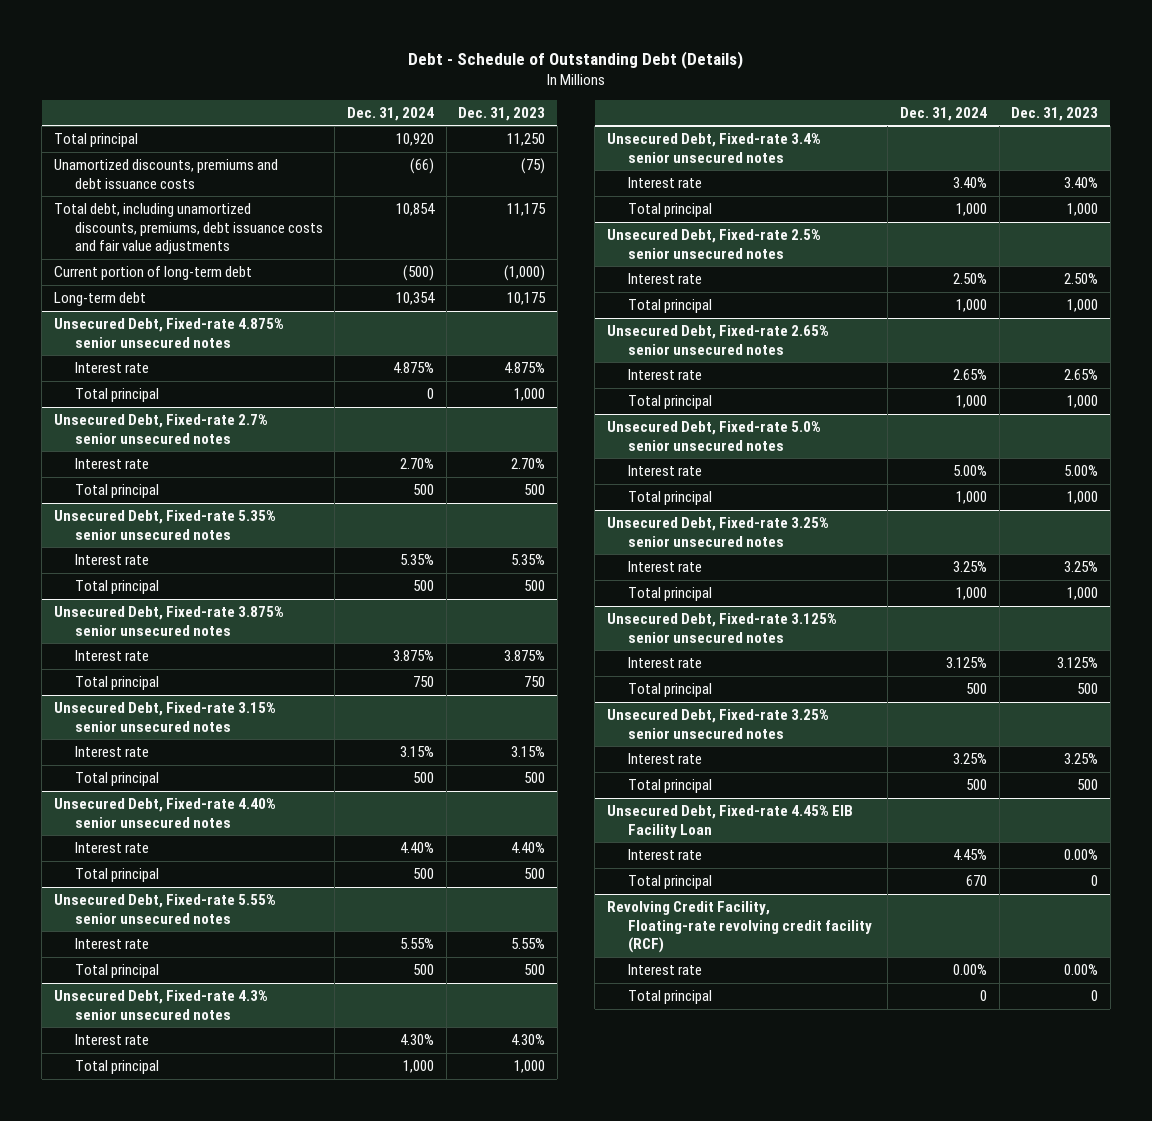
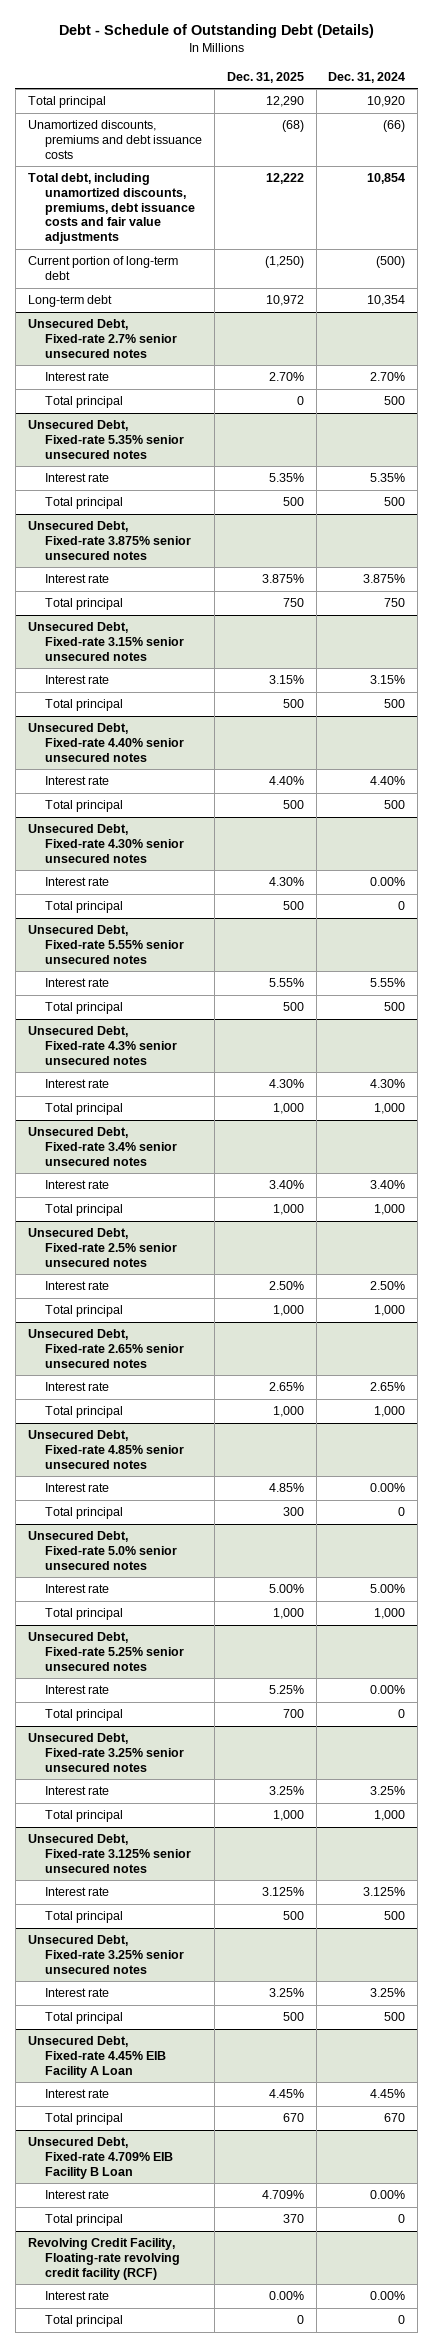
[458,106,546,121] Dec. 31, 2023 -> none
none -> [226,71,304,83] Dec. 31, 2025
[53,318,284,348] Unsecured Debt, Fixed-rate 4.875% senior unsecured notes -> none
[74,362,149,374] Interest rate -> none
[74,388,159,403] Total principal -> none
none -> [27,824,184,863] Unsecured Debt, Fixed-rate 4.30% senior unsecured notes
none -> [44,877,109,887] Interest rate
none -> [44,901,123,914] Total principal
none -> [27,1430,184,1469] Unsecured Debt, Fixed-rate 4.85% senior unsecured notes
none -> [44,1483,109,1493] Interest rate
none -> [44,1507,123,1520] Total principal
none -> [27,1632,184,1671] Unsecured Debt, Fixed-rate 5.25% senior unsecured notes
none -> [44,1685,109,1695] Interest rate
none -> [44,1709,123,1722] Total principal
[606,805,853,838] Unsecured Debt, Fixed-rate 4.45% EIB Facility Loan -> [27,2036,166,2078] Unsecured Debt, Fixed-rate 4.45% EIB Facility A Loan
none -> [27,2137,173,2179] Unsecured Debt, Fixed-rate 4.709% EIB Facility B Loan
none -> [44,2190,109,2200] Interest rate
none -> [44,2214,123,2227] Total principal

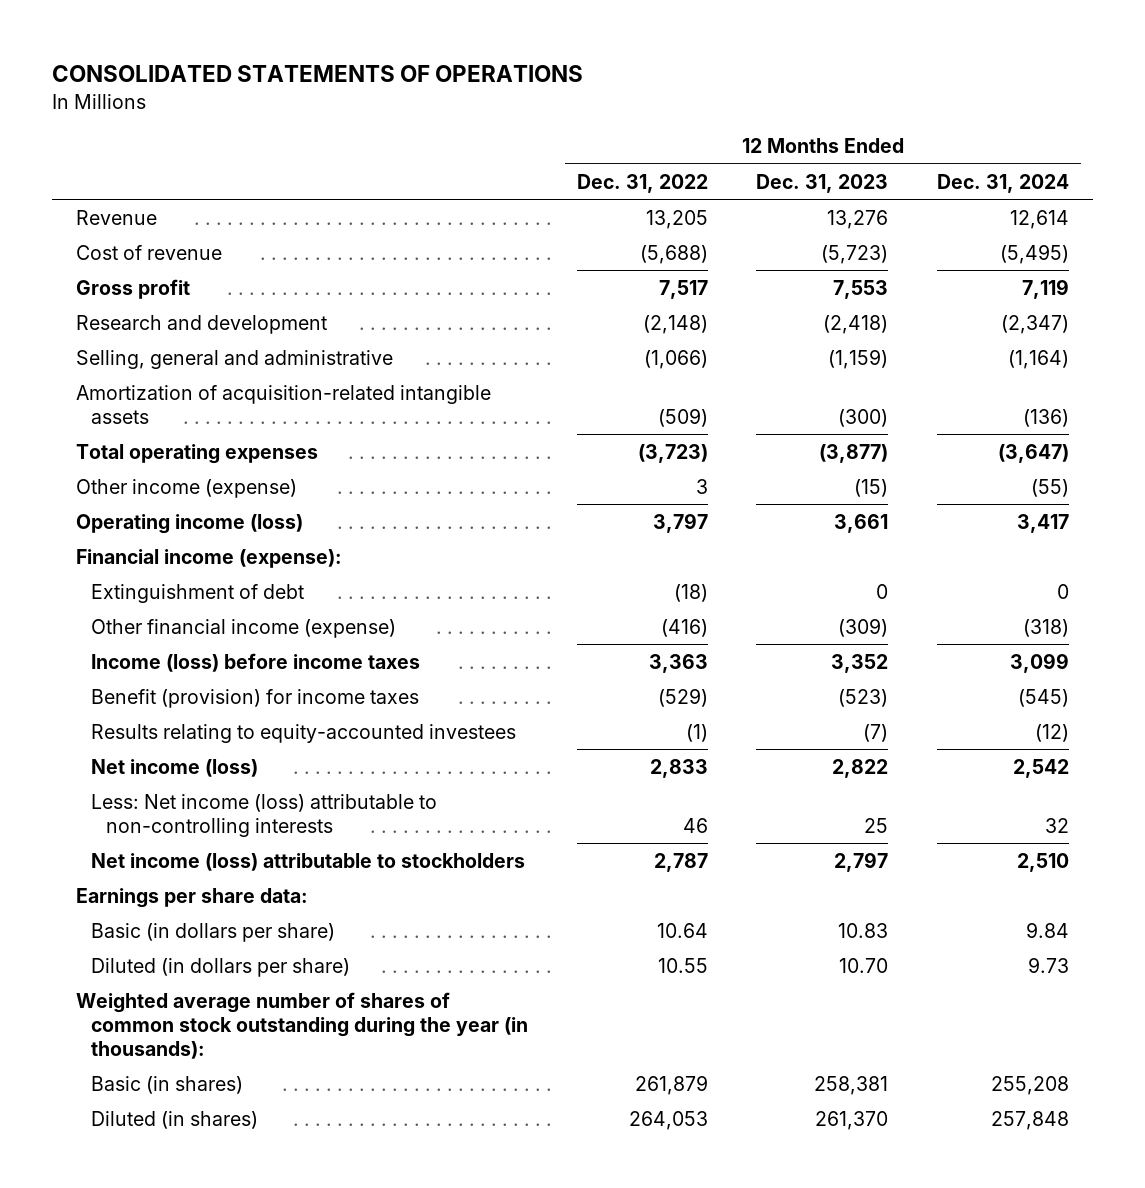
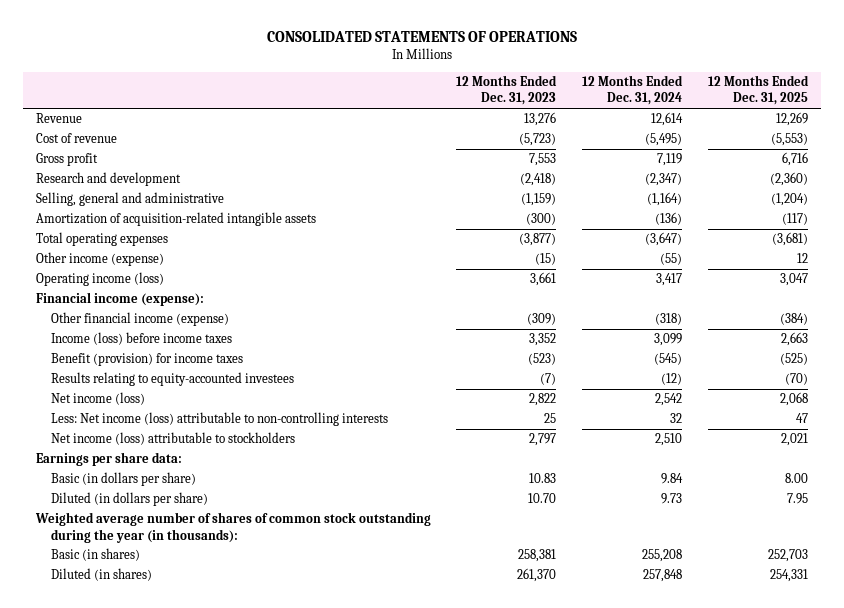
[576,173,708,193] Dec. 31, 2022 -> none
none -> [708,75,810,106] 12 Months Ended Dec. 31, 2025
[91,583,305,603] Extinguishment of debt -> none

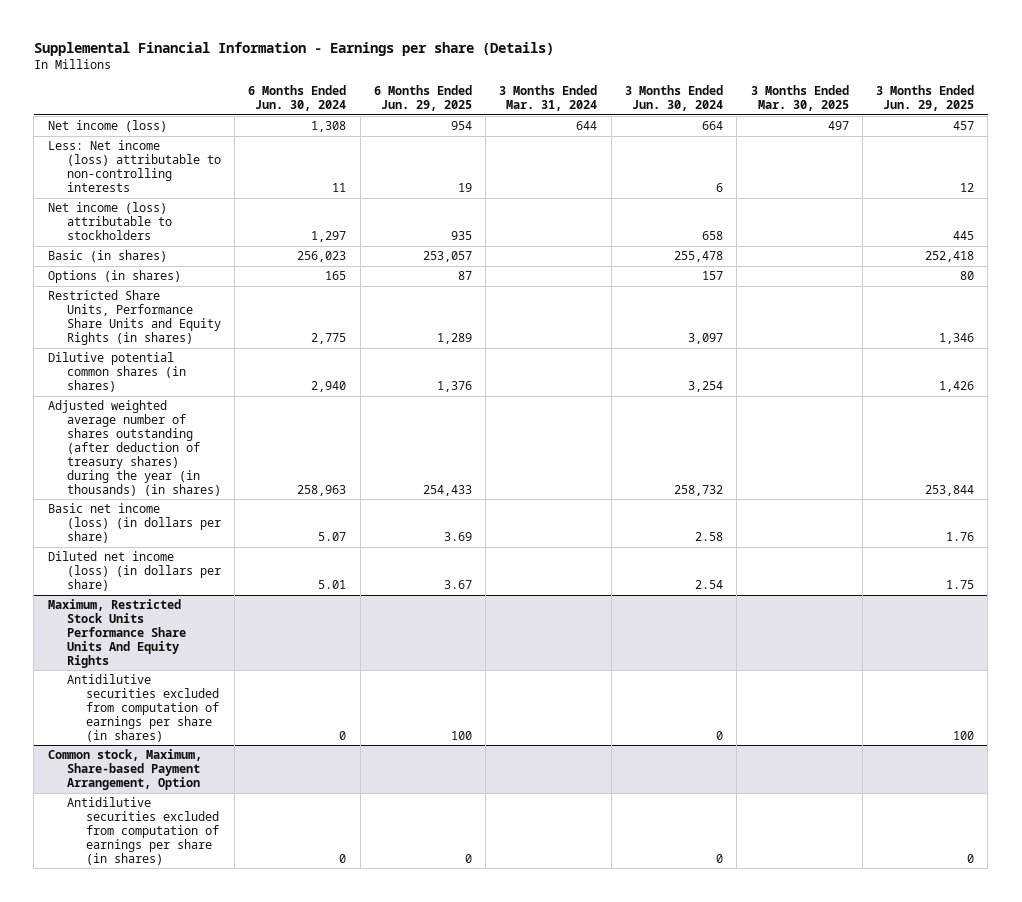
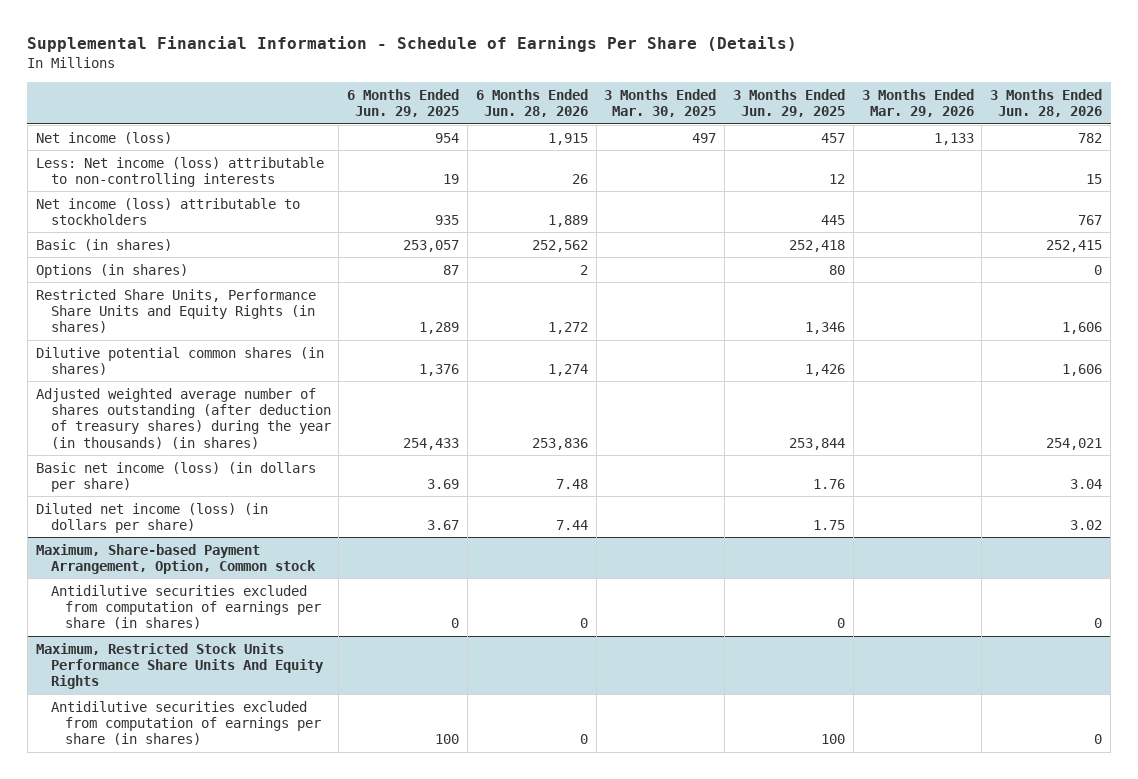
[33,41,554,56] Supplemental Financial Information - Earnings per share (Details) -> [27,36,798,53] Supplemental Financial Information - Schedule of Earnings Per Share (Details)
[248,85,347,112] 6 Months Ended Jun. 30, 2024 -> none
[499,85,598,112] 3 Months Ended Mar. 31, 2024 -> none
[624,85,723,112] 3 Months Ended Jun. 30, 2024 -> none
none -> [475,88,588,118] 6 Months Ended Jun. 28, 2026
none -> [861,88,974,118] 3 Months Ended Mar. 29, 2026
none -> [990,88,1103,118] 3 Months Ended Jun. 28, 2026
none -> [35,543,316,575] Maximum, Share-based Payment Arrangement, Option, Common stock
none -> [50,584,322,630] Antidilutive securities excluded from computation of earnings per share (in shares)
[47,749,202,791] Common stock, Maximum, Share-based Payment Arrangement, Option -> none
[66,797,220,865] Antidilutive securities excluded from computation of earnings per share (in shares) -> none

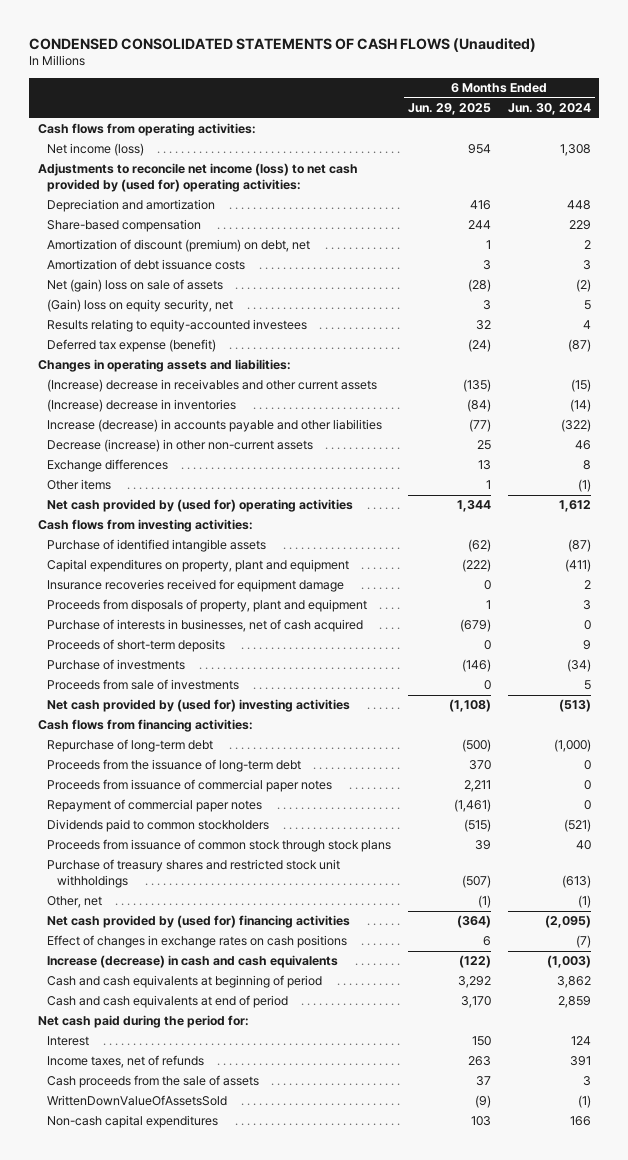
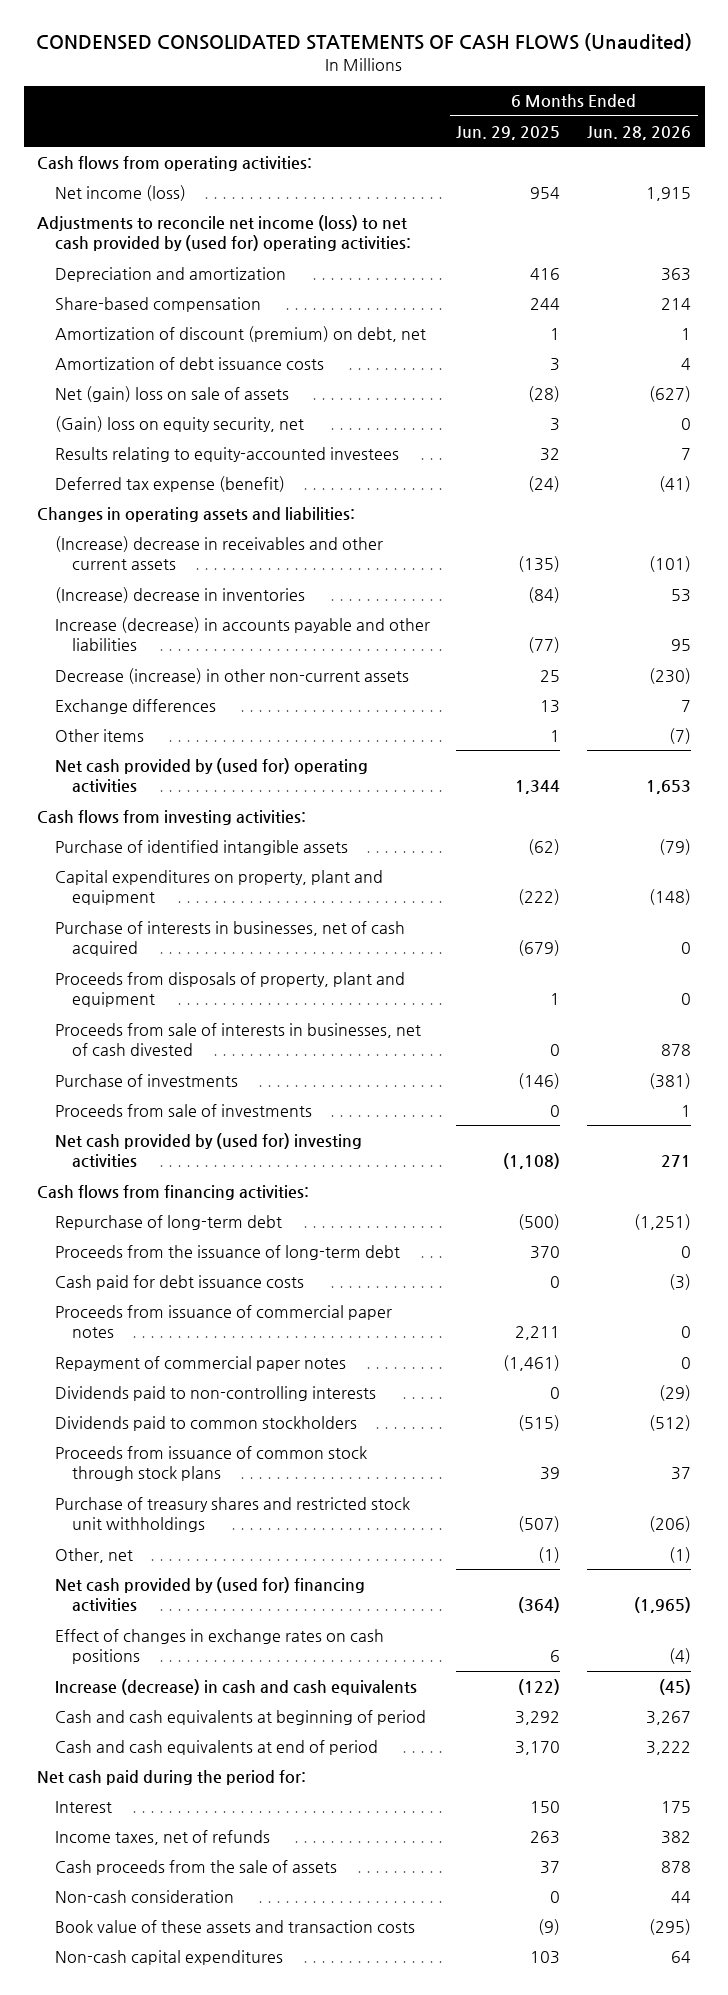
[507,103,591,116] Jun. 30, 2024 -> none
none -> [587,125,692,140] Jun. 28, 2026
[47,579,345,593] Insurance recoveries received for equipment damage -> none
[47,639,226,653] Proceeds of short-term deposits -> none
[47,599,368,613] Proceeds from disposals of property, plant and equipment -> [54,971,405,1008] Proceeds from disposals of property, plant and equipment
none -> [54,1022,421,1057] Proceeds from sale of interests in businesses, net of cash divested
none -> [54,1274,304,1290] Cash paid for debt issuance costs
none -> [54,1385,376,1401] Dividends paid to non-controlling interests
[47,1095,228,1107] WrittenDownValueOfAssetsSold -> none
none -> [54,1889,234,1903] Non-cash consideration
none -> [54,1919,415,1933] Book value of these assets and transaction costs

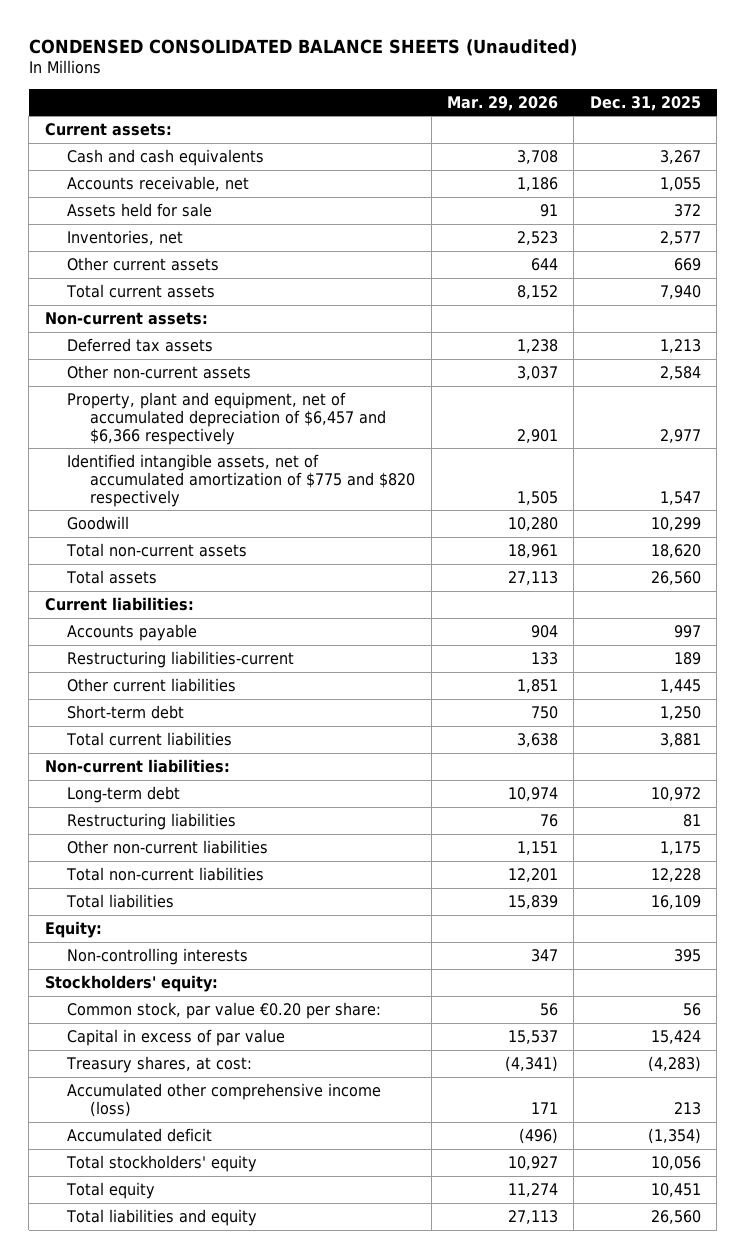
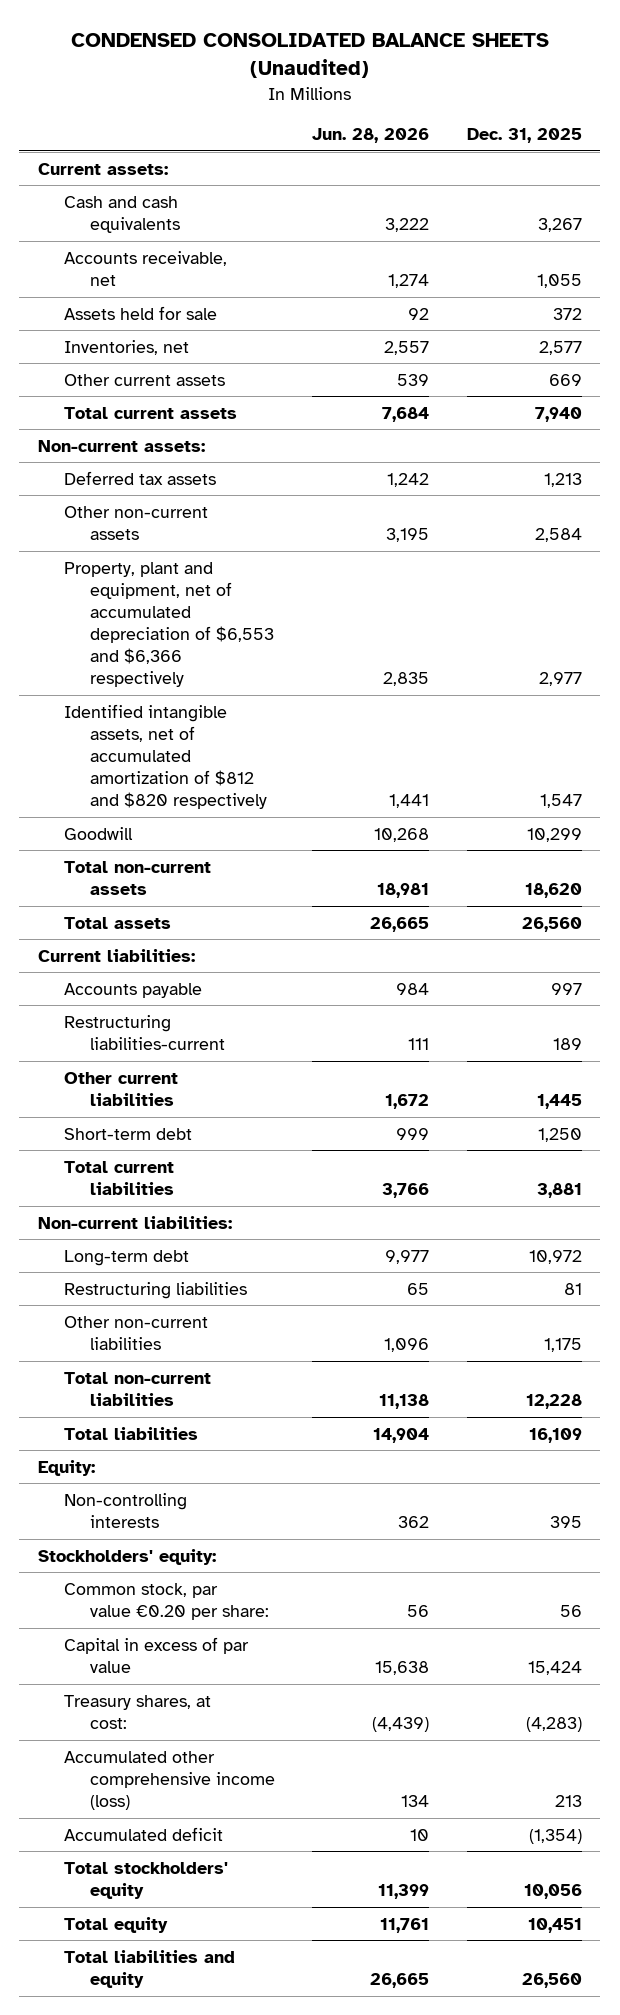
[447,95,559,111] Mar. 29, 2026 -> none
none -> [312,128,430,144] Jun. 28, 2026
[67,391,387,445] Property, plant and equipment, net of accumulated depreciation of $6,457 and $6,366 respectively -> [63,561,274,688] Property, plant and equipment, net of accumulated depreciation of $6,553 and $6,366 respectively
[67,453,416,507] Identified intangible assets, net of accumulated amortization of $775 and $820 respectively -> [63,703,267,810] Identified intangible assets, net of accumulated amortization of $812 and $820 respectively

